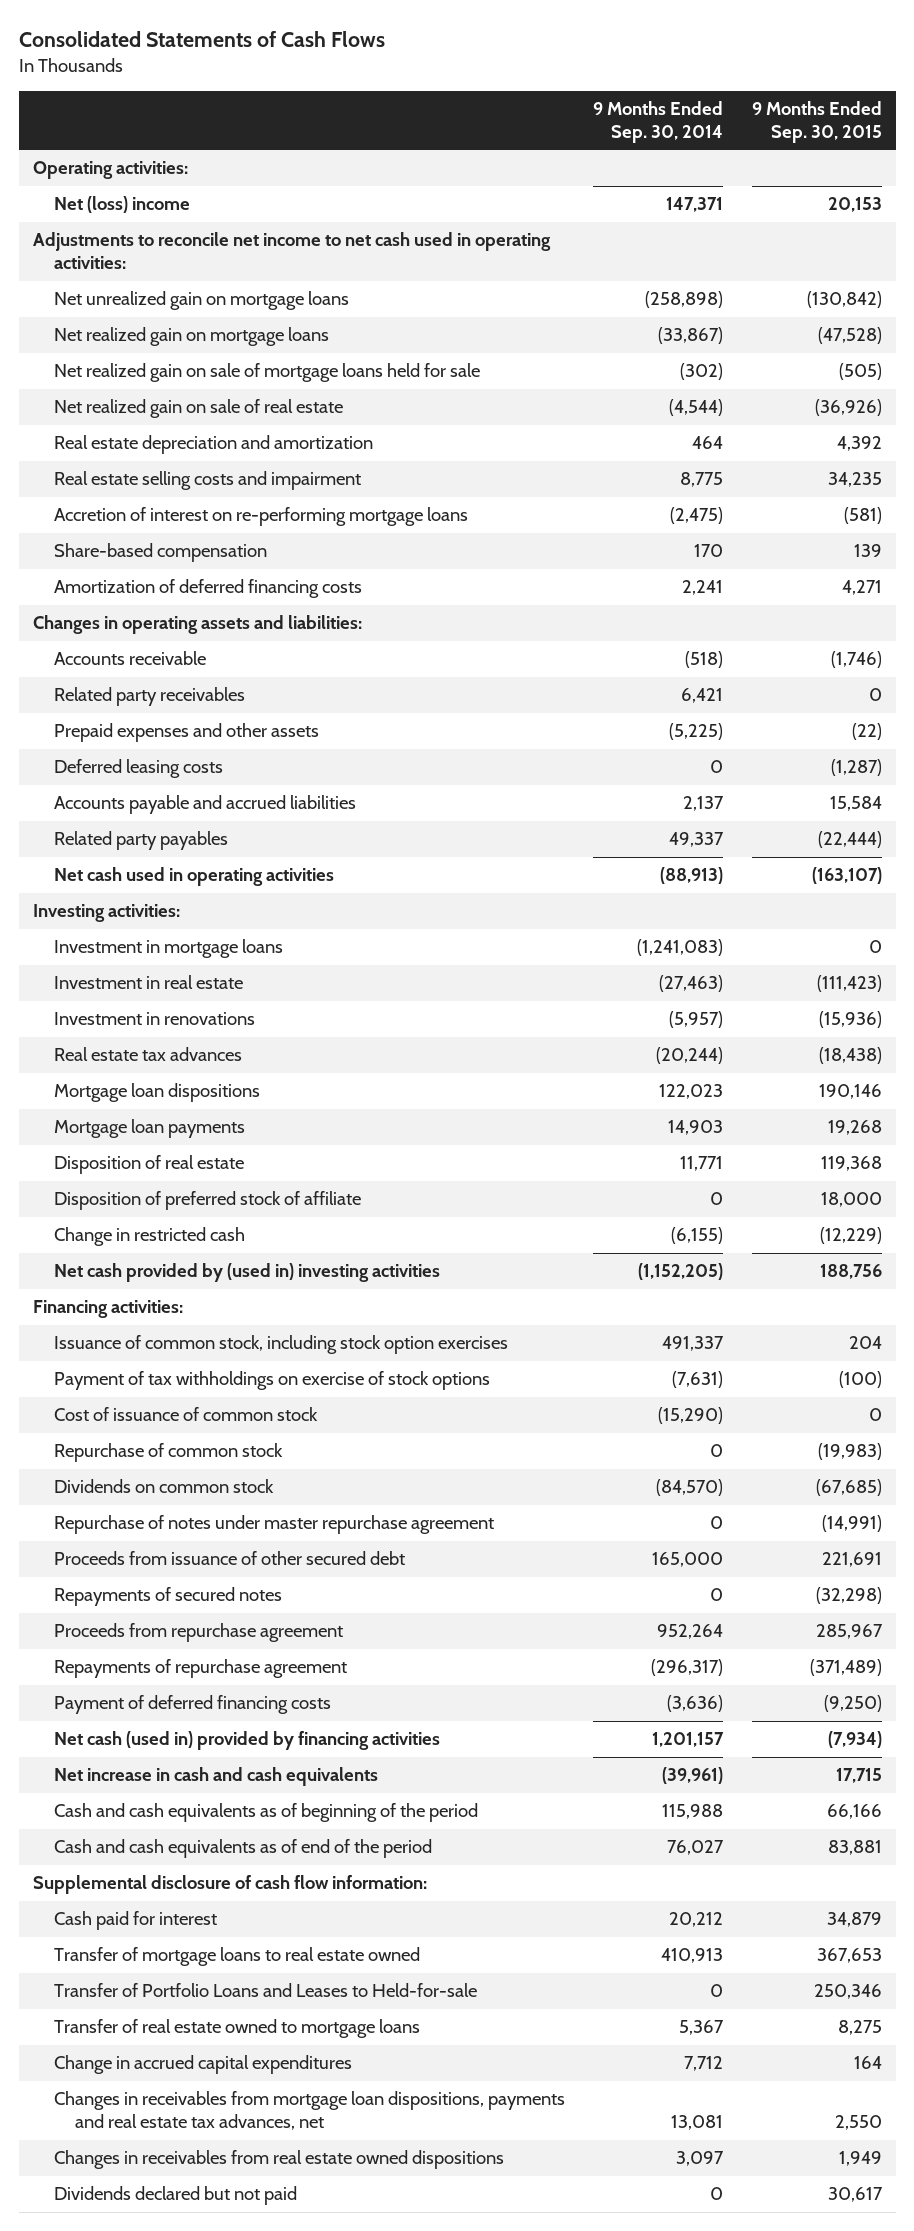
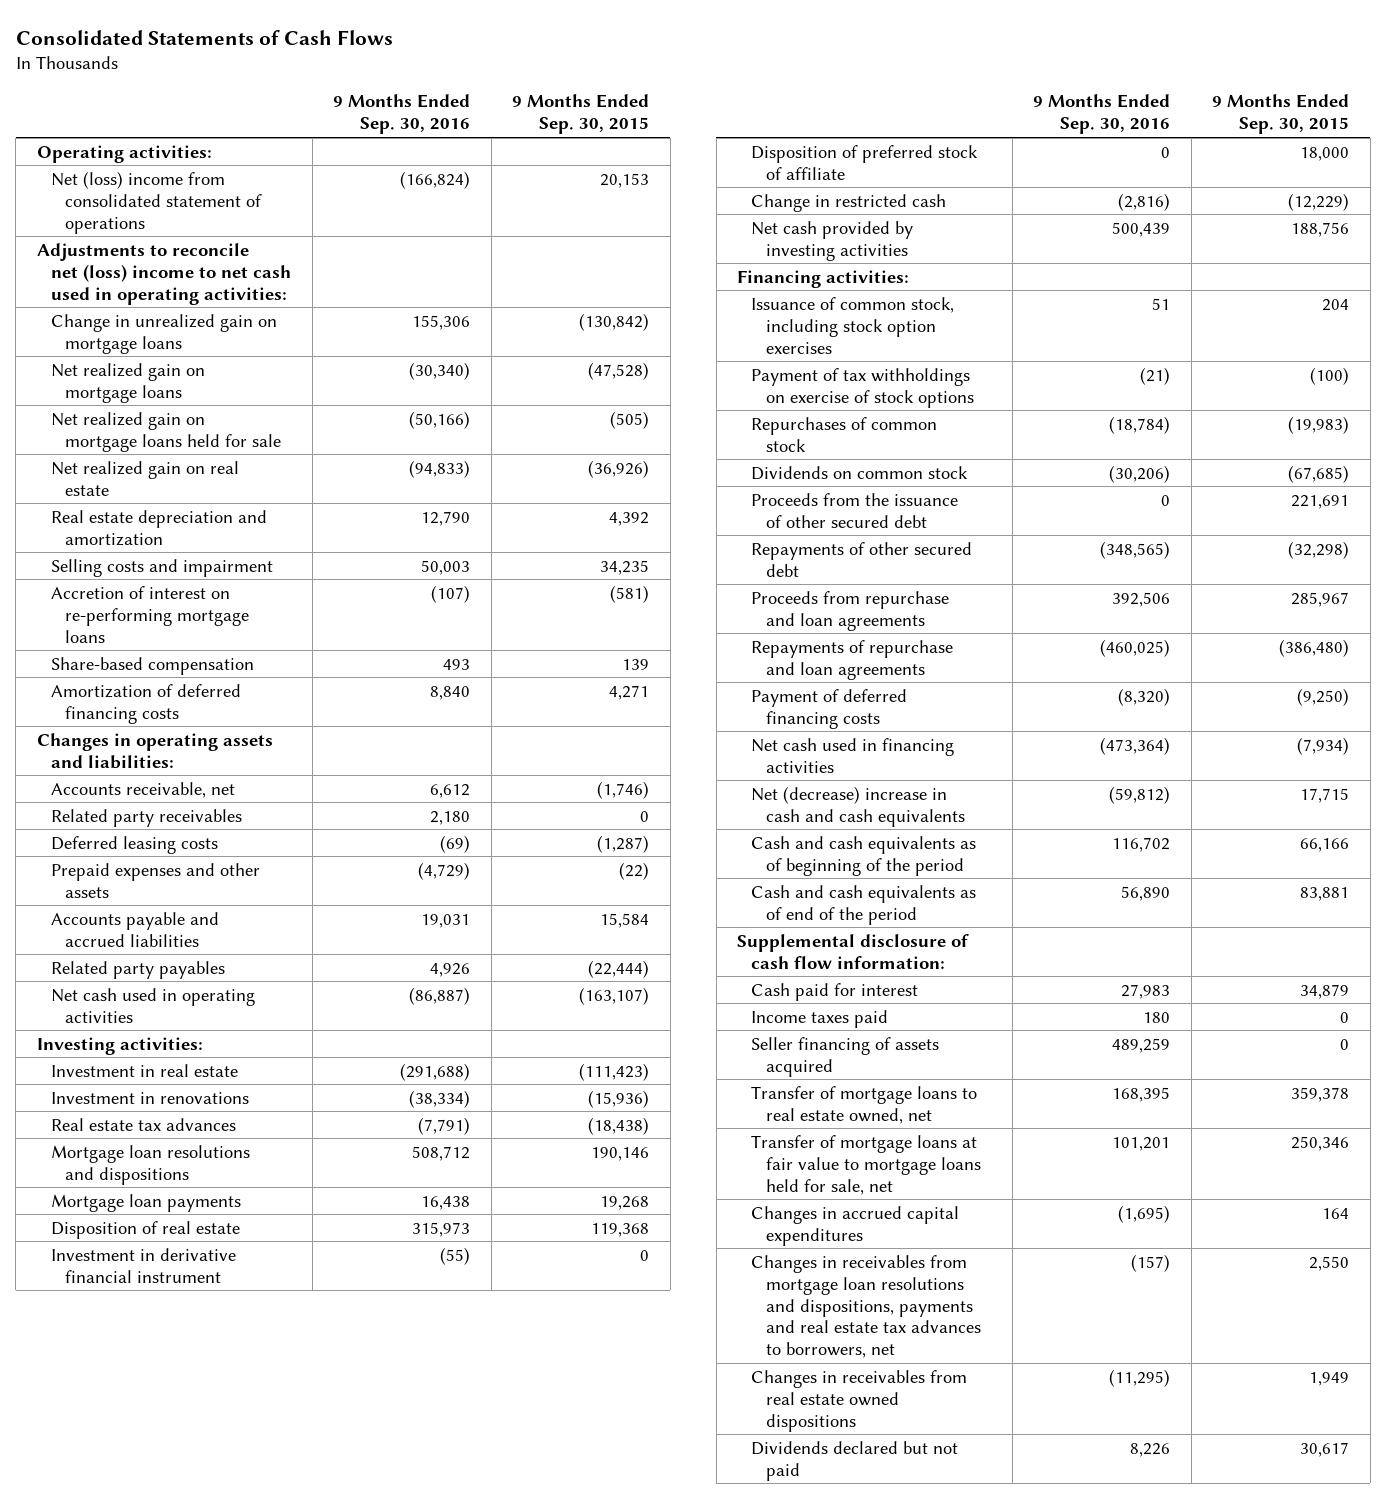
[593,101,724,143] 9 Months Ended Sep. 30, 2014 -> none
none -> [333,94,471,135] 9 Months Ended Sep. 30, 2016
[53,196,190,214] Net (loss) income -> [51,170,263,234] Net (loss) income from consolidated statement of operations
[32,232,551,270] Adjustments to reconcile net income to net cash used in operating activities: -> [36,242,292,305] Adjustments to reconcile net (loss) income to net cash used in operating activities:
[53,291,349,311] Net unrealized gain on mortgage loans -> [51,313,278,354] Change in unrealized gain on mortgage loans
[53,363,480,383] Net realized gain on sale of mortgage loans held for sale -> [51,411,282,452] Net realized gain on mortgage loans held for sale
[53,399,343,419] Net realized gain on sale of real estate -> [51,460,240,496] Net realized gain on real estate
[53,471,361,491] Real estate selling costs and impairment -> [51,558,274,577] Selling costs and impairment
[53,651,206,666] Accounts receivable -> [51,781,236,798] Accounts receivable, net
[53,723,319,743] Prepaid expenses and other assets -> [51,862,261,898] Prepaid expenses and other assets
[53,939,283,959] Investment in mortgage loans -> none
[53,1083,260,1103] Mortgage loan dispositions -> [51,1144,251,1185] Mortgage loan resolutions and dispositions
none -> [51,1247,237,1283] Investment in derivative financial instrument
[53,1263,440,1283] Net cash provided by (used in) investing activities -> [751,220,914,261] Net cash provided by investing activities
[53,1407,318,1422] Cost of issuance of common stock -> none
[53,1443,283,1463] Repurchase of common stock -> [751,416,938,452] Repurchases of common stock
[53,1515,494,1535] Repurchase of notes under master repurchase agreement -> none
[53,1551,405,1566] Proceeds from issuance of other secured debt -> [751,492,959,528] Proceeds from the issuance of other secured debt
[53,1587,282,1607] Repayments of secured notes -> [751,541,973,577] Repayments of other secured debt
[53,1623,343,1643] Proceeds from repurchase agreement -> [751,590,950,631] Proceeds from repurchase and loan agreements
[53,1659,347,1679] Repayments of repurchase agreement -> [751,639,954,680] Repayments of repurchase and loan agreements
[809,1659,882,1677] (371,489) -> [1279,638,1350,657] (386,480)
[53,1731,440,1751] Net cash (used in) provided by financing activities -> [751,737,955,773] Net cash used in financing activities
[53,1767,378,1787] Net increase in cash and cash equivalents -> [751,785,965,827] Net (decrease) increase in cash and cash equivalents
[53,1983,477,1998] Transfer of Portfolio Loans and Leases to Held-for-sale -> none
none -> [751,1009,889,1028] Income taxes paid
none -> [751,1036,940,1077] Seller financing of assets acquired
[53,1947,420,1967] Transfer of mortgage loans to real estate owned -> [751,1085,978,1124] Transfer of mortgage loans to real estate owned, net
[816,1948,882,1964] 367,653 -> [1291,1086,1350,1102] 359,378
[53,2019,420,2039] Transfer of real estate owned to mortgage loans -> [751,1134,981,1195] Transfer of mortgage loans at fair value to mortgage loans held for sale, net
[837,2020,882,2036] 8,275 -> [1291,1135,1350,1151] 250,346
[53,2055,352,2075] Change in accrued capital expenditures -> [751,1205,960,1246] Changes in accrued capital expenditures
[53,2091,565,2131] Changes in receivables from mortgage loan dispositions, payments and real estate tax advances, net -> [751,1254,981,1359] Changes in receivables from mortgage loan resolutions and dispositions, payments and real estate tax advances to borrowers, net

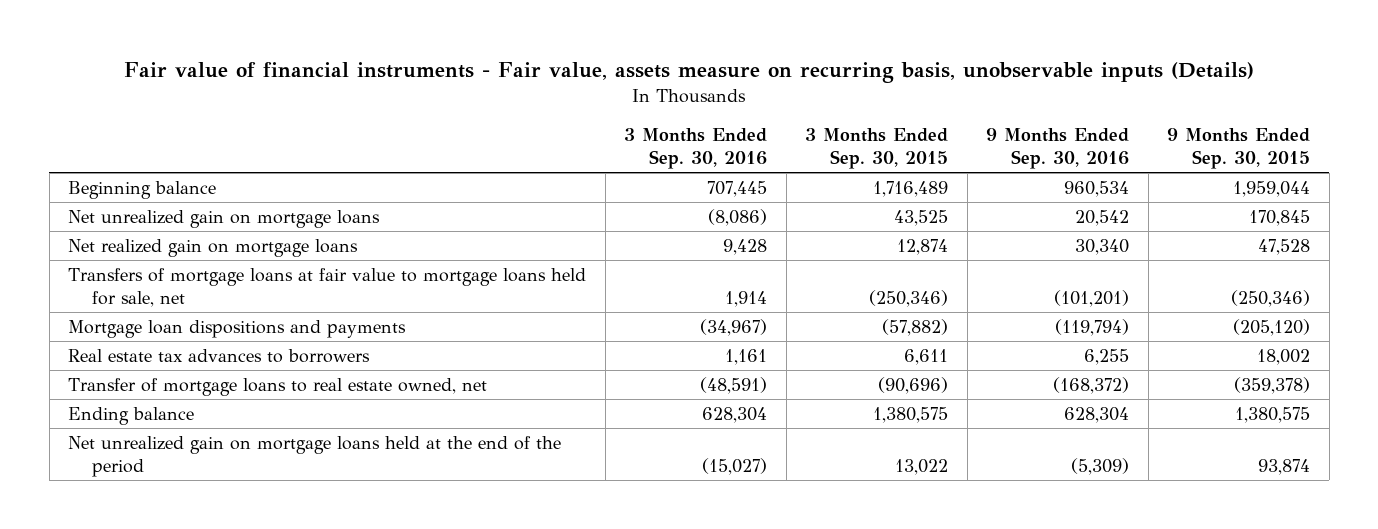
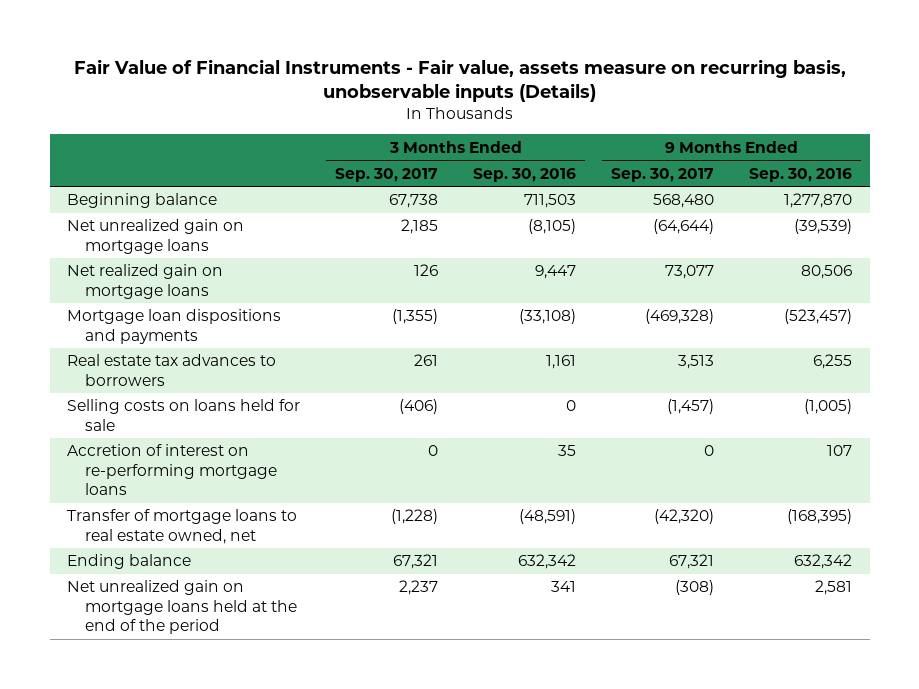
[124,62,1255,84] Fair value of financial instruments - Fair value, assets measure on recurring basis, unobservable inputs (Details) -> [73,58,846,102] Fair Value of Financial Instruments - Fair value, assets measure on recurring basis, unobservable inputs (Details)
[805,127,949,170] 3 Months Ended Sep. 30, 2015 -> none
[1167,127,1311,170] 9 Months Ended Sep. 30, 2015 -> none
none -> [335,167,439,182] Sep. 30, 2017
none -> [611,167,715,182] Sep. 30, 2017
[68,267,587,307] Transfers of mortgage loans at fair value to mortgage loans held for sale, net -> none
[707,180,768,197] 707,445 -> [524,194,577,209] 711,503
[1064,180,1130,197] 960,534 -> [784,193,853,209] 1,277,870
[708,208,768,226] (8,086) -> [528,219,577,235] (8,105)
[1075,209,1130,226] 20,542 -> [794,219,853,235] (39,539)
[723,238,768,255] 9,428 -> [535,265,577,280] 9,447
[1075,238,1130,255] 30,340 -> [801,265,853,280] 80,506
[700,318,768,336] (34,967) -> [519,309,577,325] (33,108)
[1055,318,1130,336] (119,794) -> [784,309,853,325] (523,457)
none -> [67,399,301,431] Selling costs on loans held for sale
none -> [67,444,277,496] Accretion of interest on re-performing mortgage loans
[1053,376,1130,394] (168,372) -> [787,509,853,525] (168,395)
[702,406,768,423] 628,304 -> [518,554,577,570] 632,342
[1064,406,1130,423] 628,304 -> [794,554,853,570] 632,342
[702,457,768,475] (15,027) -> [551,581,577,593] 341
[1071,457,1130,475] (5,309) -> [815,580,853,596] 2,581

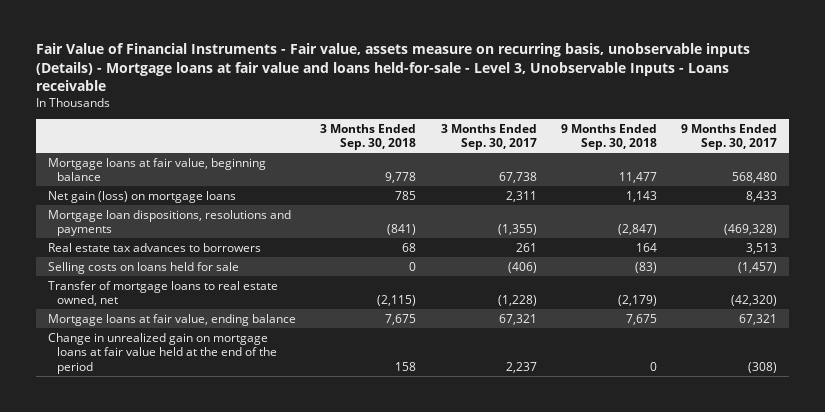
[73,58,846,102] Fair Value of Financial Instruments - Fair value, assets measure on recurring basis, unobservable inputs (Details) -> [35,43,750,92] Fair Value of Financial Instruments - Fair value, assets measure on recurring basis, unobservable inputs (Details) - Mortgage loans at fair value and loans held-for-sale - Level 3, Unobservable Inputs - Loans receivable
[473,167,577,182] Sep. 30, 2016 -> none
[749,167,853,182] Sep. 30, 2016 -> none
none -> [320,123,417,151] 3 Months Ended Sep. 30, 2018
none -> [560,123,657,151] 9 Months Ended Sep. 30, 2018
[67,264,224,299] Net realized gain on mortgage loans -> none
[67,193,218,209] Beginning balance -> [48,157,267,182] Mortgage loans at fair value, beginning balance
[67,219,245,254] Net unrealized gain on mortgage loans -> [48,190,237,203] Net gain (loss) on mortgage loans
[401,219,439,235] 2,185 -> [505,190,537,202] 2,311
[653,219,715,235] (64,644) -> [746,190,778,202] 8,433
[67,309,282,344] Mortgage loan dispositions and payments -> [48,209,292,237] Mortgage loan dispositions, resolutions and payments
[67,444,277,496] Accretion of interest on re-performing mortgage loans -> none
[67,554,192,570] Ending balance -> [48,313,297,326] Mortgage loans at fair value, ending balance
[67,580,297,635] Net unrealized gain on mortgage loans held at the end of the period -> [48,332,277,374] Change in unrealized gain on mortgage loans at fair value held at the end of the period

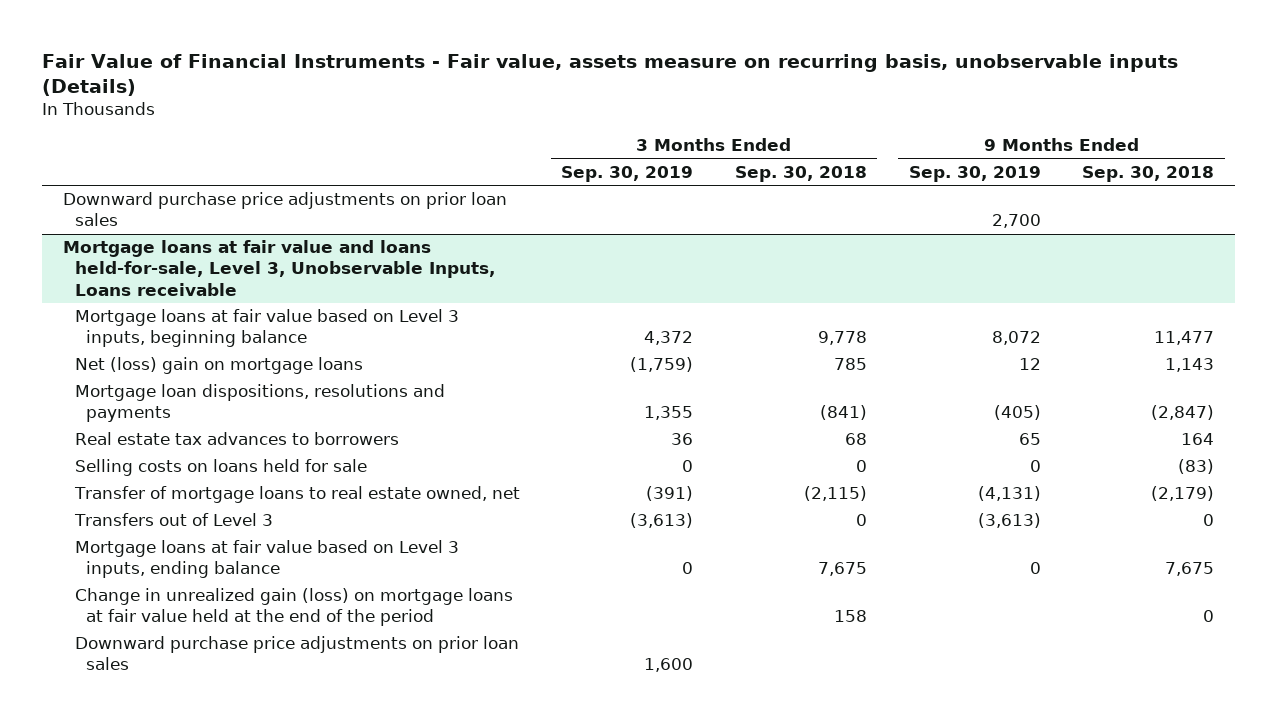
[35,43,750,92] Fair Value of Financial Instruments - Fair value, assets measure on recurring basis, unobservable inputs (Details) - Mortgage loans at fair value and loans held-for-sale - Level 3, Unobservable Inputs - Loans receivable -> [41,53,1178,97] Fair Value of Financial Instruments - Fair value, assets measure on recurring basis, unobservable inputs (Details)
[440,123,537,151] 3 Months Ended Sep. 30, 2017 -> none
[681,123,778,151] 9 Months Ended Sep. 30, 2017 -> none
none -> [561,165,694,182] Sep. 30, 2019
none -> [908,165,1041,182] Sep. 30, 2019
none -> [62,192,507,227] Downward purchase price adjustments on prior loan sales
none -> [62,240,495,296] Mortgage loans at fair value and loans held-for-sale, Level 3, Unobservable Inputs, Loans receivable
[48,157,267,182] Mortgage loans at fair value, beginning balance -> [74,309,459,348] Mortgage loans at fair value based on Level 3 inputs, beginning balance
[48,190,237,203] Net gain (loss) on mortgage loans -> [74,357,363,375] Net (loss) gain on mortgage loans
none -> [73,513,273,527] Transfers out of Level 3
[48,313,297,326] Mortgage loans at fair value, ending balance -> [74,540,459,579] Mortgage loans at fair value based on Level 3 inputs, ending balance
[48,332,277,374] Change in unrealized gain on mortgage loans at fair value held at the end of the period -> [74,588,513,627] Change in unrealized gain (loss) on mortgage loans at fair value held at the end of the period
none -> [74,636,519,671] Downward purchase price adjustments on prior loan sales

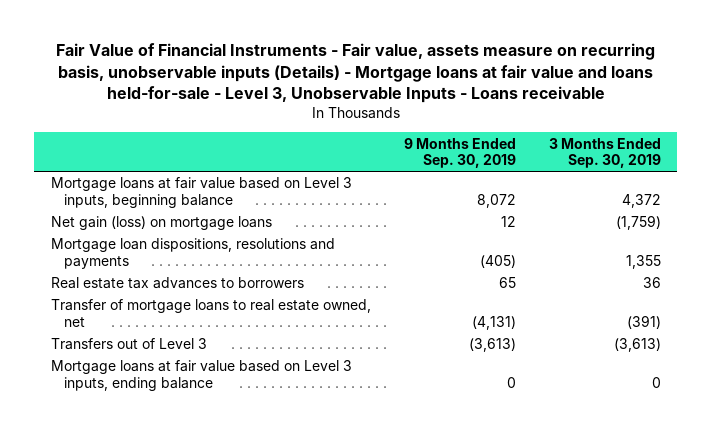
[41,53,1178,97] Fair Value of Financial Instruments - Fair value, assets measure on recurring basis, unobservable inputs (Details) -> [55,43,655,104] Fair Value of Financial Instruments - Fair value, assets measure on recurring basis, unobservable inputs (Details) - Mortgage loans at fair value and loans held-for-sale - Level 3, Unobservable Inputs - Loans receivable
[734,165,867,182] Sep. 30, 2018 -> none
[1082,165,1215,182] Sep. 30, 2018 -> none
[62,192,507,227] Downward purchase price adjustments on prior loan sales -> none
[62,240,495,296] Mortgage loans at fair value and loans held-for-sale, Level 3, Unobservable Inputs, Loans receivable -> none
[74,357,363,375] Net (loss) gain on mortgage loans -> [50,216,272,231] Net gain (loss) on mortgage loans
[74,459,367,477] Selling costs on loans held for sale -> none
[74,588,513,627] Change in unrealized gain (loss) on mortgage loans at fair value held at the end of the period -> none
[74,636,519,671] Downward purchase price adjustments on prior loan sales -> none

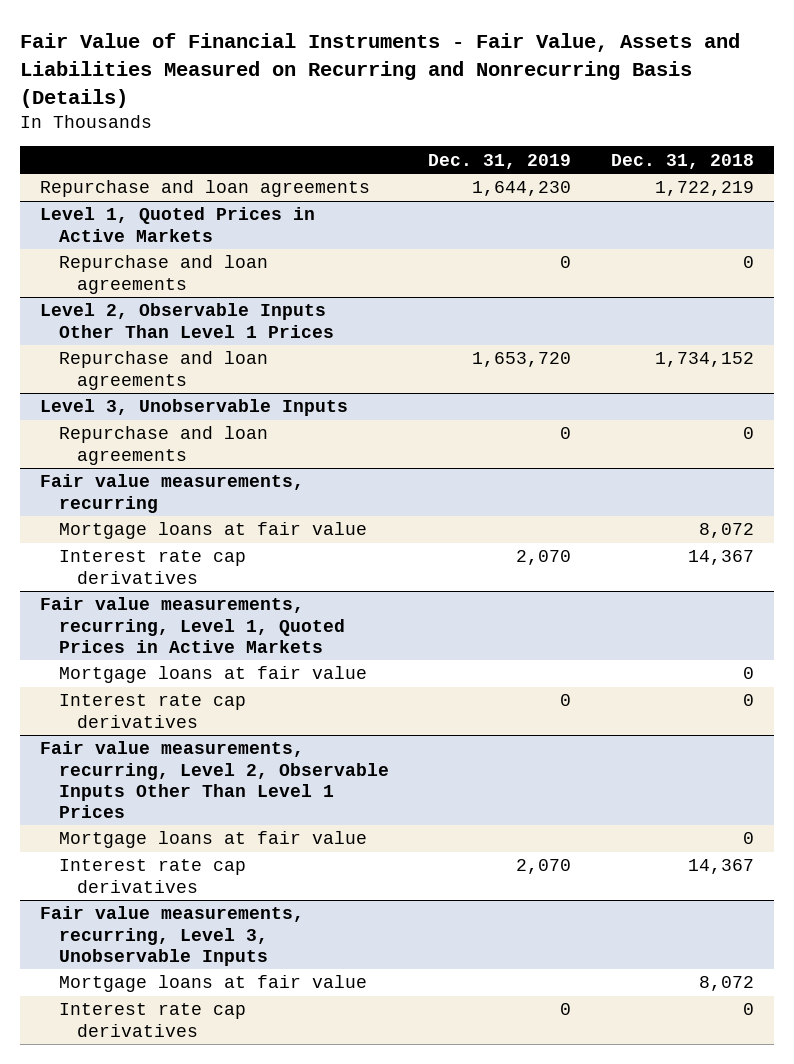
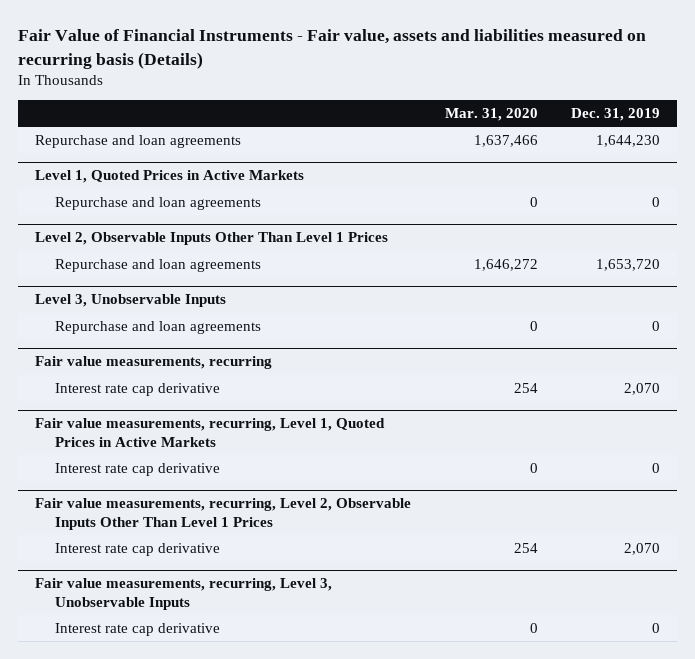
[20,33,741,109] Fair Value of Financial Instruments - Fair Value, Assets and Liabilities Measured on Recurring and Nonrecurring Basis (Details) -> [17,29,646,69] Fair Value of Financial Instruments - Fair value, assets and liabilities measured on recurring basis (Details)
[611,153,755,169] Dec. 31, 2018 -> none
none -> [444,108,538,122] Mar. 31, 2020
[58,522,367,540] Mortgage loans at fair value -> none
[58,550,246,584] Interest rate cap derivatives -> [54,383,220,397] Interest rate cap derivative
[58,666,367,684] Mortgage loans at fair value -> none
[58,694,246,728] Interest rate cap derivatives -> [54,463,220,477] Interest rate cap derivative
[58,831,367,849] Mortgage loans at fair value -> none
[58,859,246,893] Interest rate cap derivatives -> [54,543,220,557] Interest rate cap derivative
[58,975,367,993] Mortgage loans at fair value -> none
[58,1003,246,1037] Interest rate cap derivatives -> [54,623,220,637] Interest rate cap derivative

